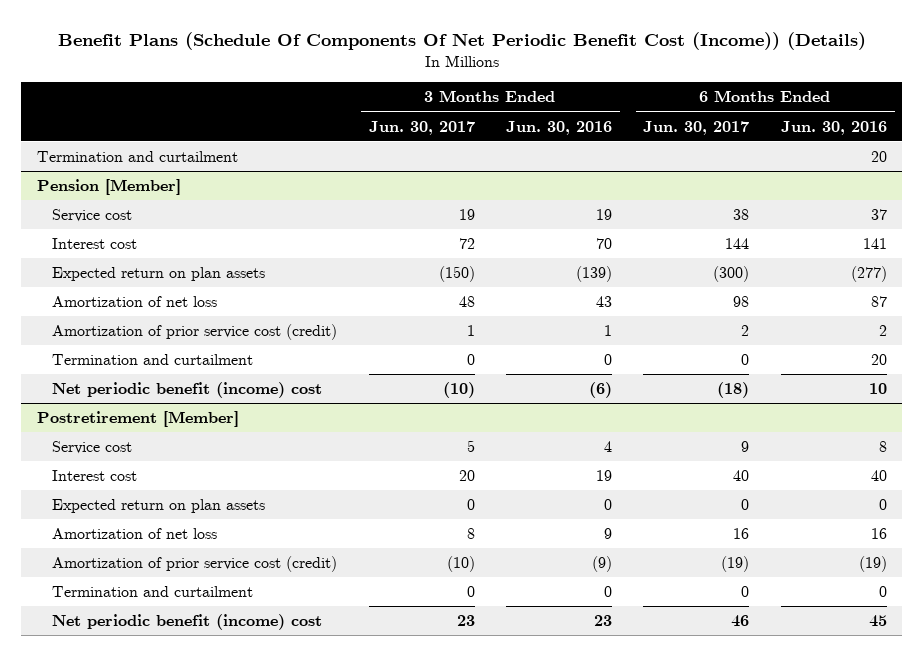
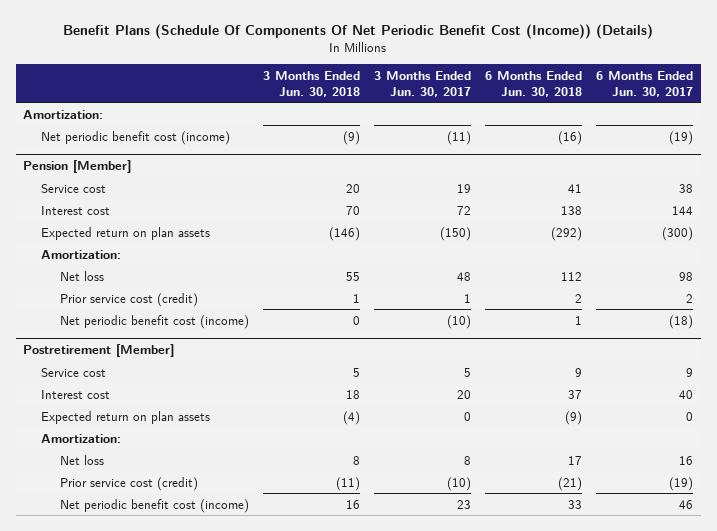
[506,120,613,135] Jun. 30, 2016 -> none
[780,120,887,135] Jun. 30, 2016 -> none
none -> [262,70,360,97] 3 Months Ended Jun. 30, 2018
none -> [485,70,583,97] 6 Months Ended Jun. 30, 2018
[37,151,239,163] Termination and curtailment -> none
none -> [23,109,104,119] Amortization:
none -> [41,130,231,145] Net periodic benefit cost (income)
[52,354,254,366] Termination and curtailment -> none
none -> [41,249,122,259] Amortization:
[52,296,218,308] Amortization of net loss -> [59,270,104,281] Net loss
[52,324,338,341] Amortization of prior service cost (credit) -> [59,292,198,307] Prior service cost (credit)
[52,382,323,399] Net periodic benefit (income) cost -> [59,314,249,329] Net periodic benefit cost (income)
[52,586,254,598] Termination and curtailment -> none
none -> [41,433,122,443] Amortization:
[52,528,218,540] Amortization of net loss -> [59,454,104,465] Net loss
[52,556,338,573] Amortization of prior service cost (credit) -> [59,476,198,491] Prior service cost (credit)
[52,614,323,631] Net periodic benefit (income) cost -> [59,498,249,513] Net periodic benefit cost (income)

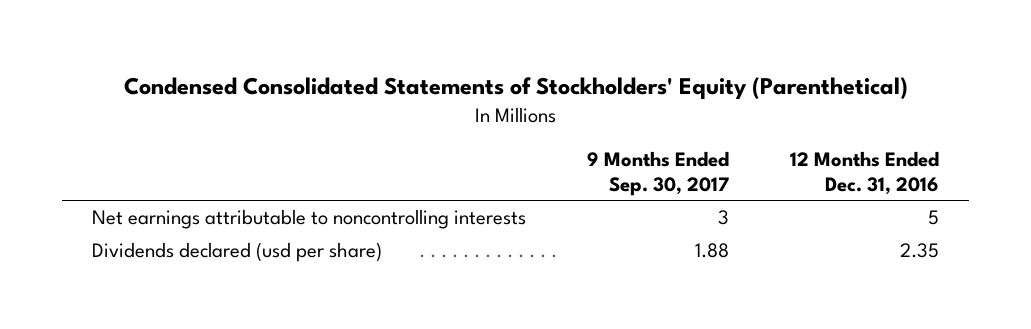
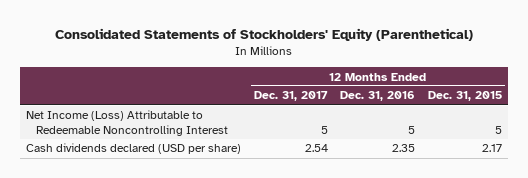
[123,77,908,100] Condensed Consolidated Statements of Stockholders' Equity (Parenthetical) -> [55,27,474,41] Consolidated Statements of Stockholders' Equity (Parenthetical)
[587,151,730,196] 9 Months Ended Sep. 30, 2017 -> none
none -> [253,91,328,102] Dec. 31, 2017
none -> [427,91,502,102] Dec. 31, 2015
[92,209,527,230] Net earnings attributable to noncontrolling interests -> [26,110,228,136] Net Income (Loss) Attributable to Redeemable Noncontrolling Interest
[92,242,383,263] Dividends declared (usd per share) -> [26,143,242,155] Cash dividends declared (USD per share)

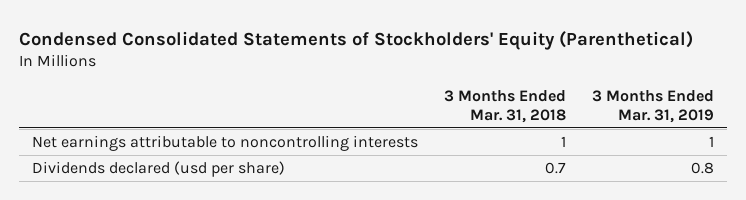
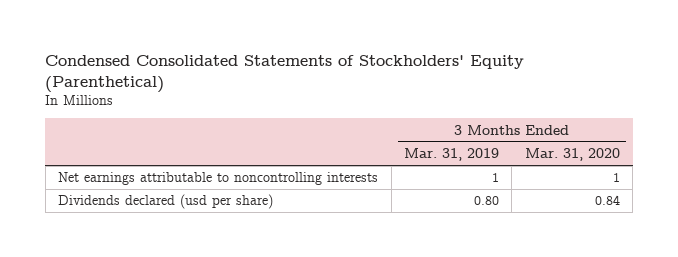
[444,89,567,124] 3 Months Ended Mar. 31, 2018 -> none
none -> [524,148,620,162] Mar. 31, 2020
[690,161,714,174] 0.8 -> [474,196,500,206] 0.80

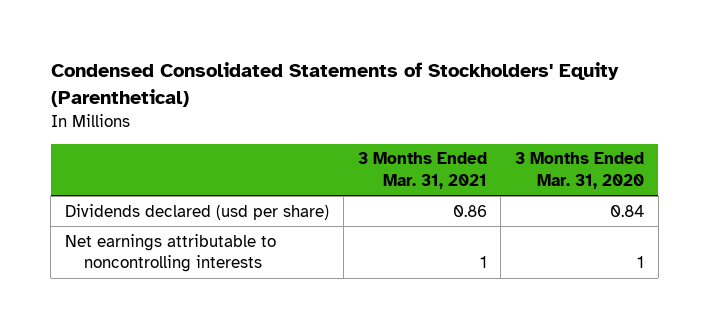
[404,148,500,162] Mar. 31, 2019 -> none
none -> [357,152,487,189] 3 Months Ended Mar. 31, 2021
[58,172,379,186] Net earnings attributable to noncontrolling interests -> [65,233,277,273] Net earnings attributable to noncontrolling interests

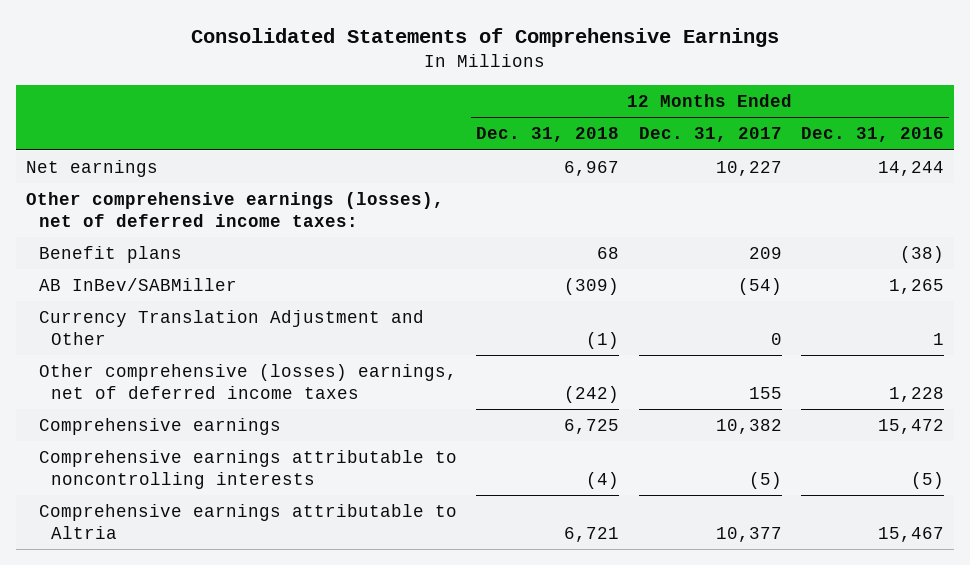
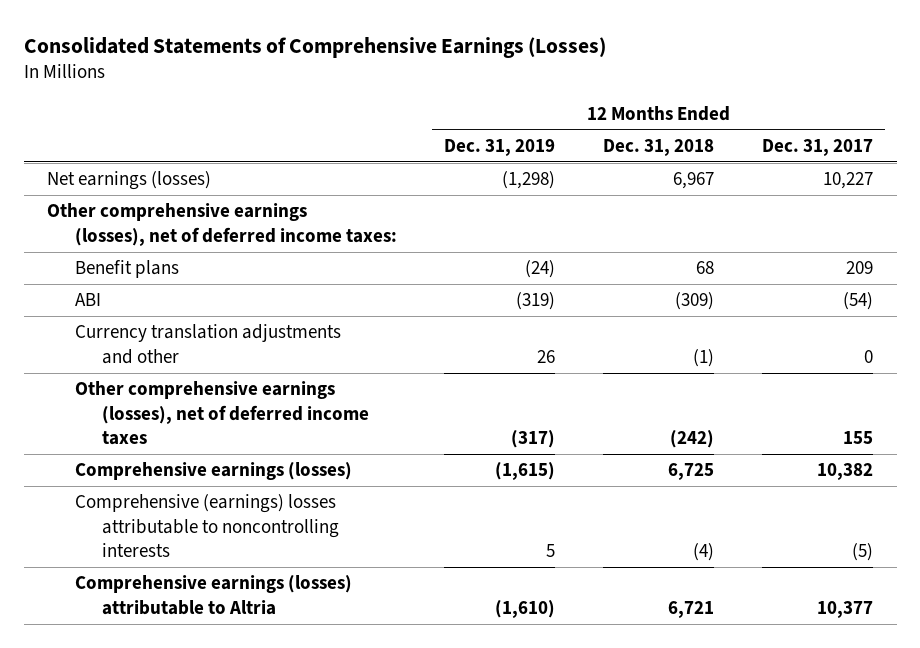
[190,28,779,48] Consolidated Statements of Comprehensive Earnings -> [23,36,606,58] Consolidated Statements of Comprehensive Earnings (Losses)
[801,127,945,143] Dec. 31, 2016 -> none
none -> [444,138,556,156] Dec. 31, 2019
[25,160,158,178] Net earnings -> [47,171,212,191] Net earnings (losses)
[38,278,237,292] AB InBev/SABMiller -> [74,293,101,307] ABI
[38,310,424,346] Currency Translation Adjustment and Other -> [74,324,341,364] Currency translation adjustments and other
[38,364,457,400] Other comprehensive (losses) earnings, net of deferred income taxes -> [74,381,369,445] Other comprehensive earnings (losses), net of deferred income taxes
[38,418,281,436] Comprehensive earnings -> [74,462,352,481] Comprehensive earnings (losses)
[38,450,457,490] Comprehensive earnings attributable to noncontrolling interests -> [74,494,339,557] Comprehensive (earnings) losses attributable to noncontrolling interests
[38,504,457,540] Comprehensive earnings attributable to Altria -> [74,575,352,615] Comprehensive earnings (losses) attributable to Altria

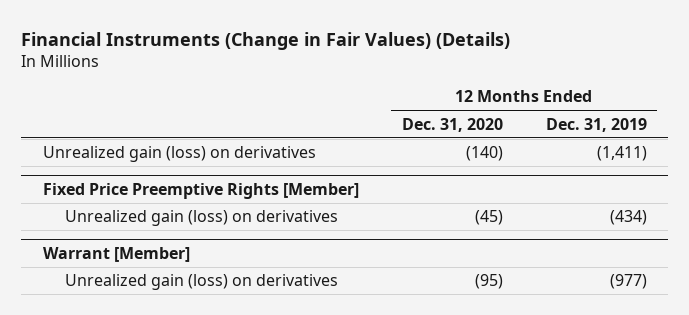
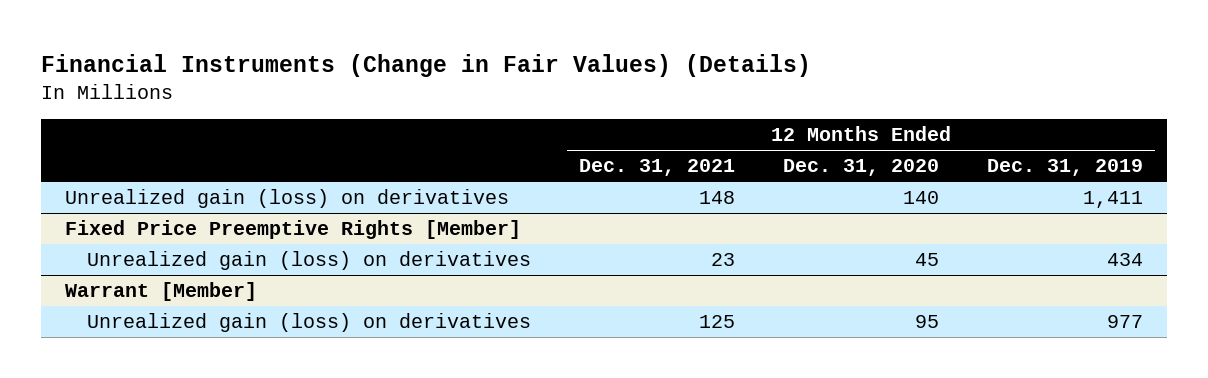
none -> [579,159,736,177] Dec. 31, 2021
[465,146,503,162] (140) -> [902,191,939,205] 140
[596,146,647,162] (1,411) -> [1082,191,1143,209] 1,411
[474,210,503,226] (45) -> [914,253,939,267] 45
[609,210,647,226] (434) -> [1106,253,1143,267] 434
[474,274,503,290] (95) -> [914,315,939,329] 95
[609,274,647,290] (977) -> [1106,315,1143,329] 977

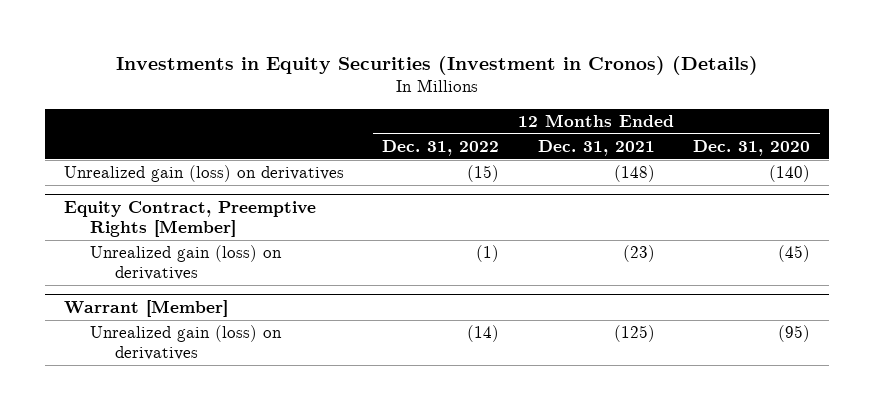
[40,53,811,77] Financial Instruments (Change in Fair Values) (Details) -> [115,56,758,76] Investments in Equity Securities (Investment in Cronos) (Details)
[986,159,1143,177] Dec. 31, 2019 -> none
none -> [382,139,500,156] Dec. 31, 2022
[699,191,736,205] 148 -> [613,165,655,183] (148)
[902,191,939,205] 140 -> [768,165,810,183] (140)
[64,220,521,240] Fixed Price Preemptive Rights [Member] -> [63,201,316,237] Equity Contract, Preemptive Rights [Member]
[711,253,736,267] 23 -> [622,245,655,263] (23)
[914,253,939,267] 45 -> [777,245,810,263] (45)
[699,315,736,329] 125 -> [613,325,655,343] (125)
[914,315,939,329] 95 -> [777,325,810,343] (95)

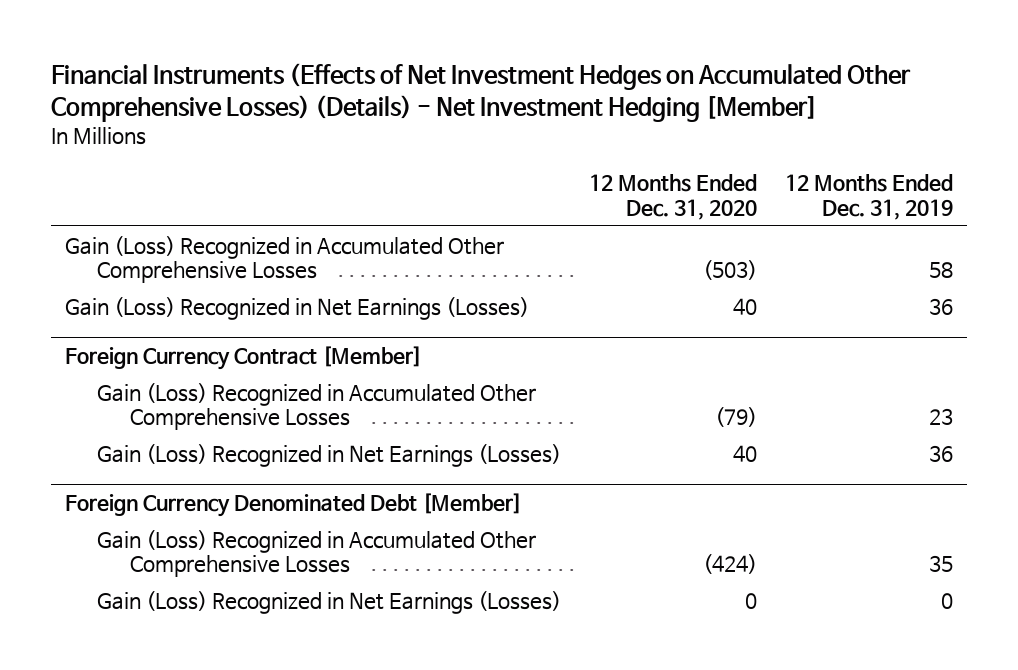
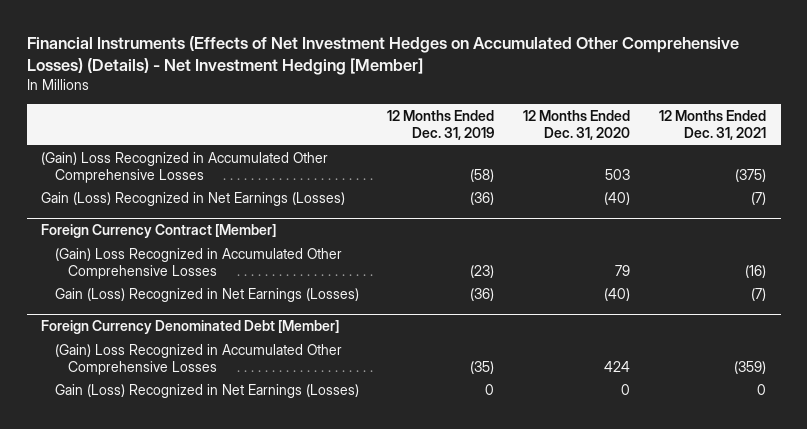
none -> [659,110,767,140] 12 Months Ended Dec. 31, 2021
[65,236,505,284] Gain (Loss) Recognized in Accumulated Other Comprehensive Losses -> [41,152,329,183] (Gain) Loss Recognized in Accumulated Other Comprehensive Losses
[703,260,758,281] (503) -> [605,168,631,180] 503
[929,262,954,279] 58 -> [470,168,495,182] (58)
[733,298,758,316] 40 -> [604,192,631,206] (40)
[929,298,954,316] 36 -> [470,192,495,206] (36)
[97,383,537,431] Gain (Loss) Recognized in Accumulated Other Comprehensive Losses -> [54,248,342,279] (Gain) Loss Recognized in Accumulated Other Comprehensive Losses
[715,407,758,428] (79) -> [615,264,631,276] 79
[929,408,954,426] 23 -> [470,264,495,278] (23)
[733,445,758,463] 40 -> [604,288,631,302] (40)
[929,445,954,463] 36 -> [470,288,495,302] (36)
[97,530,537,578] Gain (Loss) Recognized in Accumulated Other Comprehensive Losses -> [54,344,342,375] (Gain) Loss Recognized in Accumulated Other Comprehensive Losses
[703,554,758,575] (424) -> [604,360,631,372] 424
[929,555,954,573] 35 -> [470,360,495,374] (35)

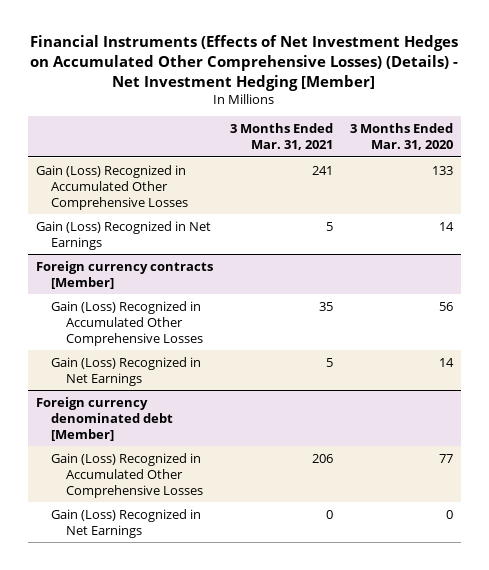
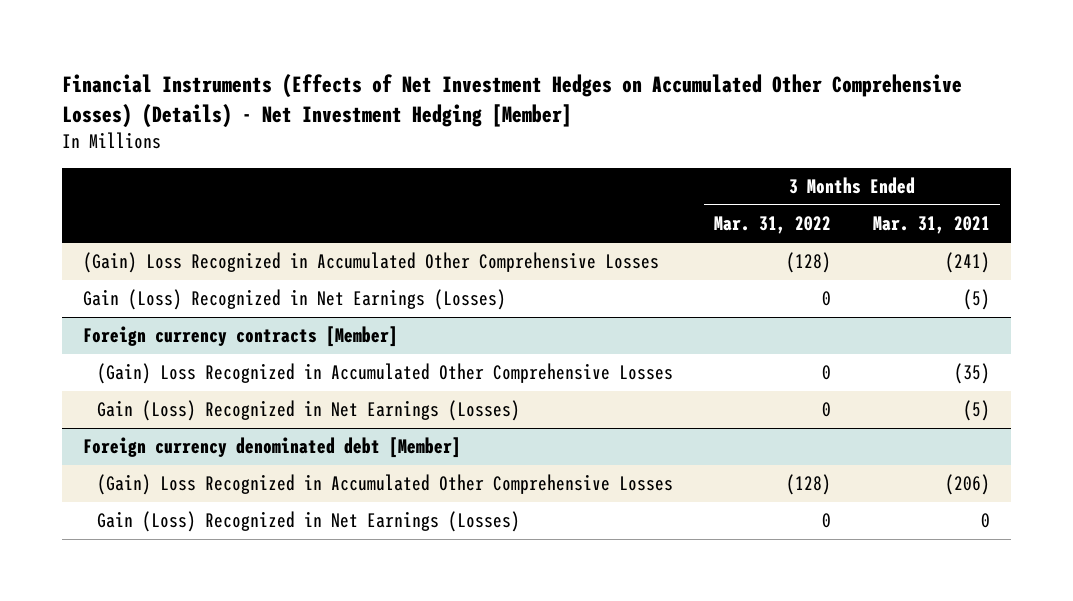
[349,123,453,151] 3 Months Ended Mar. 31, 2020 -> none
none -> [714,216,832,235] Mar. 31, 2022
[36,164,189,210] Gain (Loss) Recognized in Accumulated Other Comprehensive Losses -> [82,252,659,274] (Gain) Loss Recognized in Accumulated Other Comprehensive Losses
[311,165,333,175] 241 -> [944,252,990,274] (241)
[36,220,212,250] Gain (Loss) Recognized in Net Earnings -> [82,289,506,311] Gain (Loss) Recognized in Net Earnings (Losses)
[325,221,333,231] 5 -> [962,289,990,311] (5)
[51,300,204,346] Gain (Loss) Recognized in Accumulated Other Comprehensive Losses -> [97,363,674,385] (Gain) Loss Recognized in Accumulated Other Comprehensive Losses
[318,301,333,311] 35 -> [953,363,990,385] (35)
[51,356,202,386] Gain (Loss) Recognized in Net Earnings -> [97,400,521,422] Gain (Loss) Recognized in Net Earnings (Losses)
[325,357,333,367] 5 -> [962,400,990,422] (5)
[51,452,204,498] Gain (Loss) Recognized in Accumulated Other Comprehensive Losses -> [97,474,674,496] (Gain) Loss Recognized in Accumulated Other Comprehensive Losses
[311,453,333,463] 206 -> [944,474,990,496] (206)
[51,508,202,538] Gain (Loss) Recognized in Net Earnings -> [97,511,521,533] Gain (Loss) Recognized in Net Earnings (Losses)

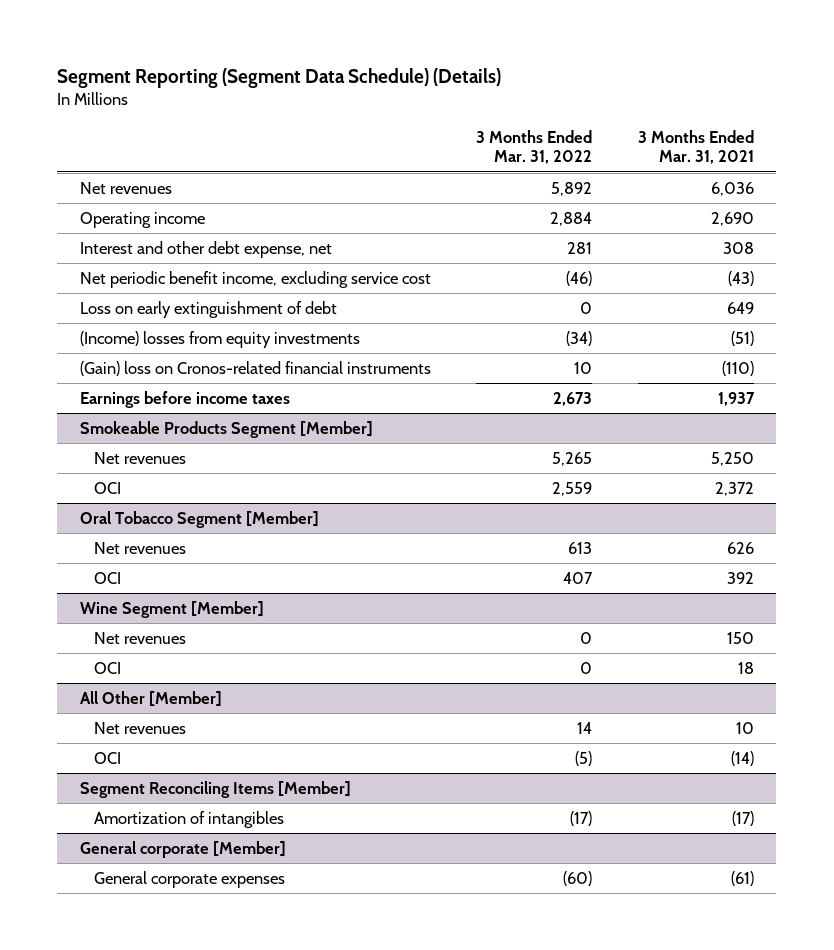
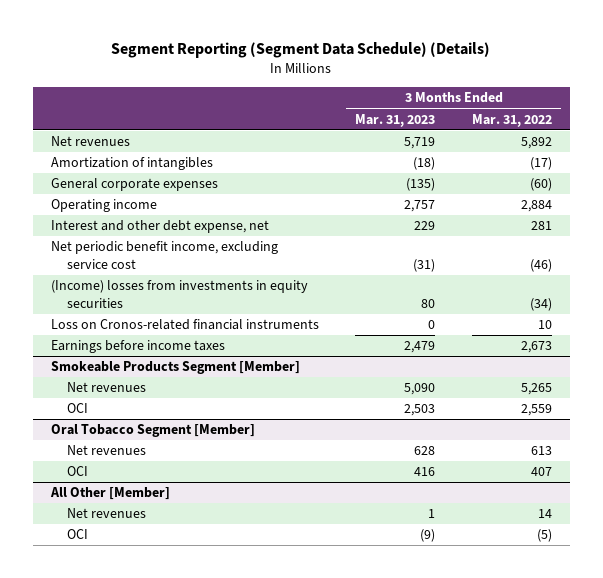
[637,129,754,165] 3 Months Ended Mar. 31, 2021 -> none
none -> [355,113,436,127] Mar. 31, 2023
none -> [50,157,213,171] Amortization of intangibles
none -> [50,178,218,192] General corporate expenses
[79,300,337,318] Loss on early extinguishment of debt -> none
[79,330,360,348] (Income) losses from equity investments -> [50,280,308,308] (Income) losses from investments in equity securities
[79,360,431,376] (Gain) loss on Cronos-related financial instruments -> [50,319,319,331] Loss on Cronos-related financial instruments
[79,600,264,618] Wine Segment [Member] -> none
[94,631,187,644] Net revenues -> none
[94,661,122,674] OCI -> none
[79,780,351,798] Segment Reconciling Items [Member] -> none
[94,810,285,828] Amortization of intangibles -> none
[79,840,286,858] General corporate [Member] -> none
[94,870,286,888] General corporate expenses -> none

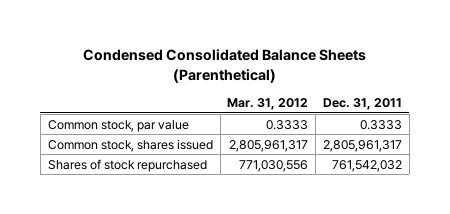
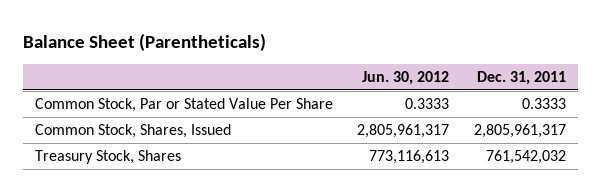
[82,49,366,84] Condensed Consolidated Balance Sheets (Parenthetical) -> [22,32,266,51] Balance Sheet (Parentheticals)
[227,98,309,111] Mar. 31, 2012 -> none
none -> [362,71,450,86] Jun. 30, 2012
[47,119,189,132] Common stock, par value -> [34,98,333,113] Common Stock, Par or Stated Value Per Share
[47,138,213,152] Common stock, shares issued -> [34,124,231,139] Common Stock, Shares, Issued
[47,158,207,172] Shares of stock repurchased -> [34,150,181,165] Treasury Stock, Shares

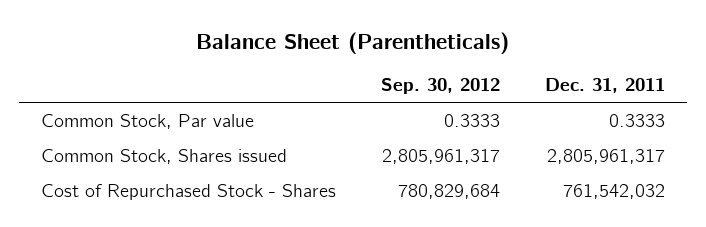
[362,71,450,86] Jun. 30, 2012 -> none
none -> [380,78,500,95] Sep. 30, 2012
[34,98,333,113] Common Stock, Par or Stated Value Per Share -> [41,113,255,129] Common Stock, Par value
[34,124,231,139] Common Stock, Shares, Issued -> [41,148,288,164] Common Stock, Shares issued
[34,150,181,165] Treasury Stock, Shares -> [41,183,337,200] Cost of Repurchased Stock - Shares

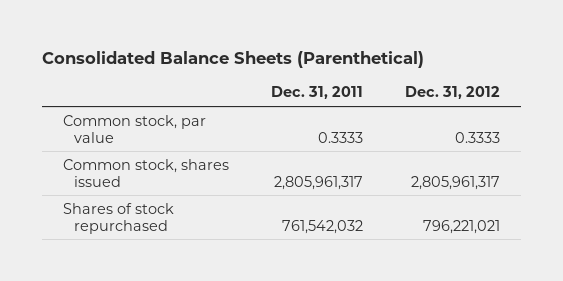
[195,31,509,54] Balance Sheet (Parentheticals) -> [42,51,425,69] Consolidated Balance Sheets (Parenthetical)
[380,78,500,95] Sep. 30, 2012 -> none
none -> [405,86,501,100] Dec. 31, 2012
[41,113,255,129] Common Stock, Par value -> [63,114,207,143] Common stock, par value
[41,148,288,164] Common Stock, Shares issued -> [63,158,230,187] Common stock, shares issued
[41,183,337,200] Cost of Repurchased Stock - Shares -> [63,202,175,234] Shares of stock repurchased

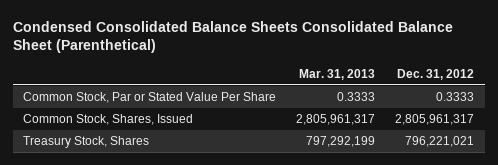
[42,51,425,69] Consolidated Balance Sheets (Parenthetical) -> [12,20,453,54] Condensed Consolidated Balance Sheets Consolidated Balance Sheet (Parenthetical)
[271,86,364,100] Dec. 31, 2011 -> none
none -> [299,68,376,80] Mar. 31, 2013
[63,114,207,143] Common stock, par value -> [23,92,277,104] Common Stock, Par or Stated Value Per Share
[63,158,230,187] Common stock, shares issued -> [23,114,194,126] Common Stock, Shares, Issued
[63,202,175,234] Shares of stock repurchased -> [23,136,150,149] Treasury Stock, Shares

